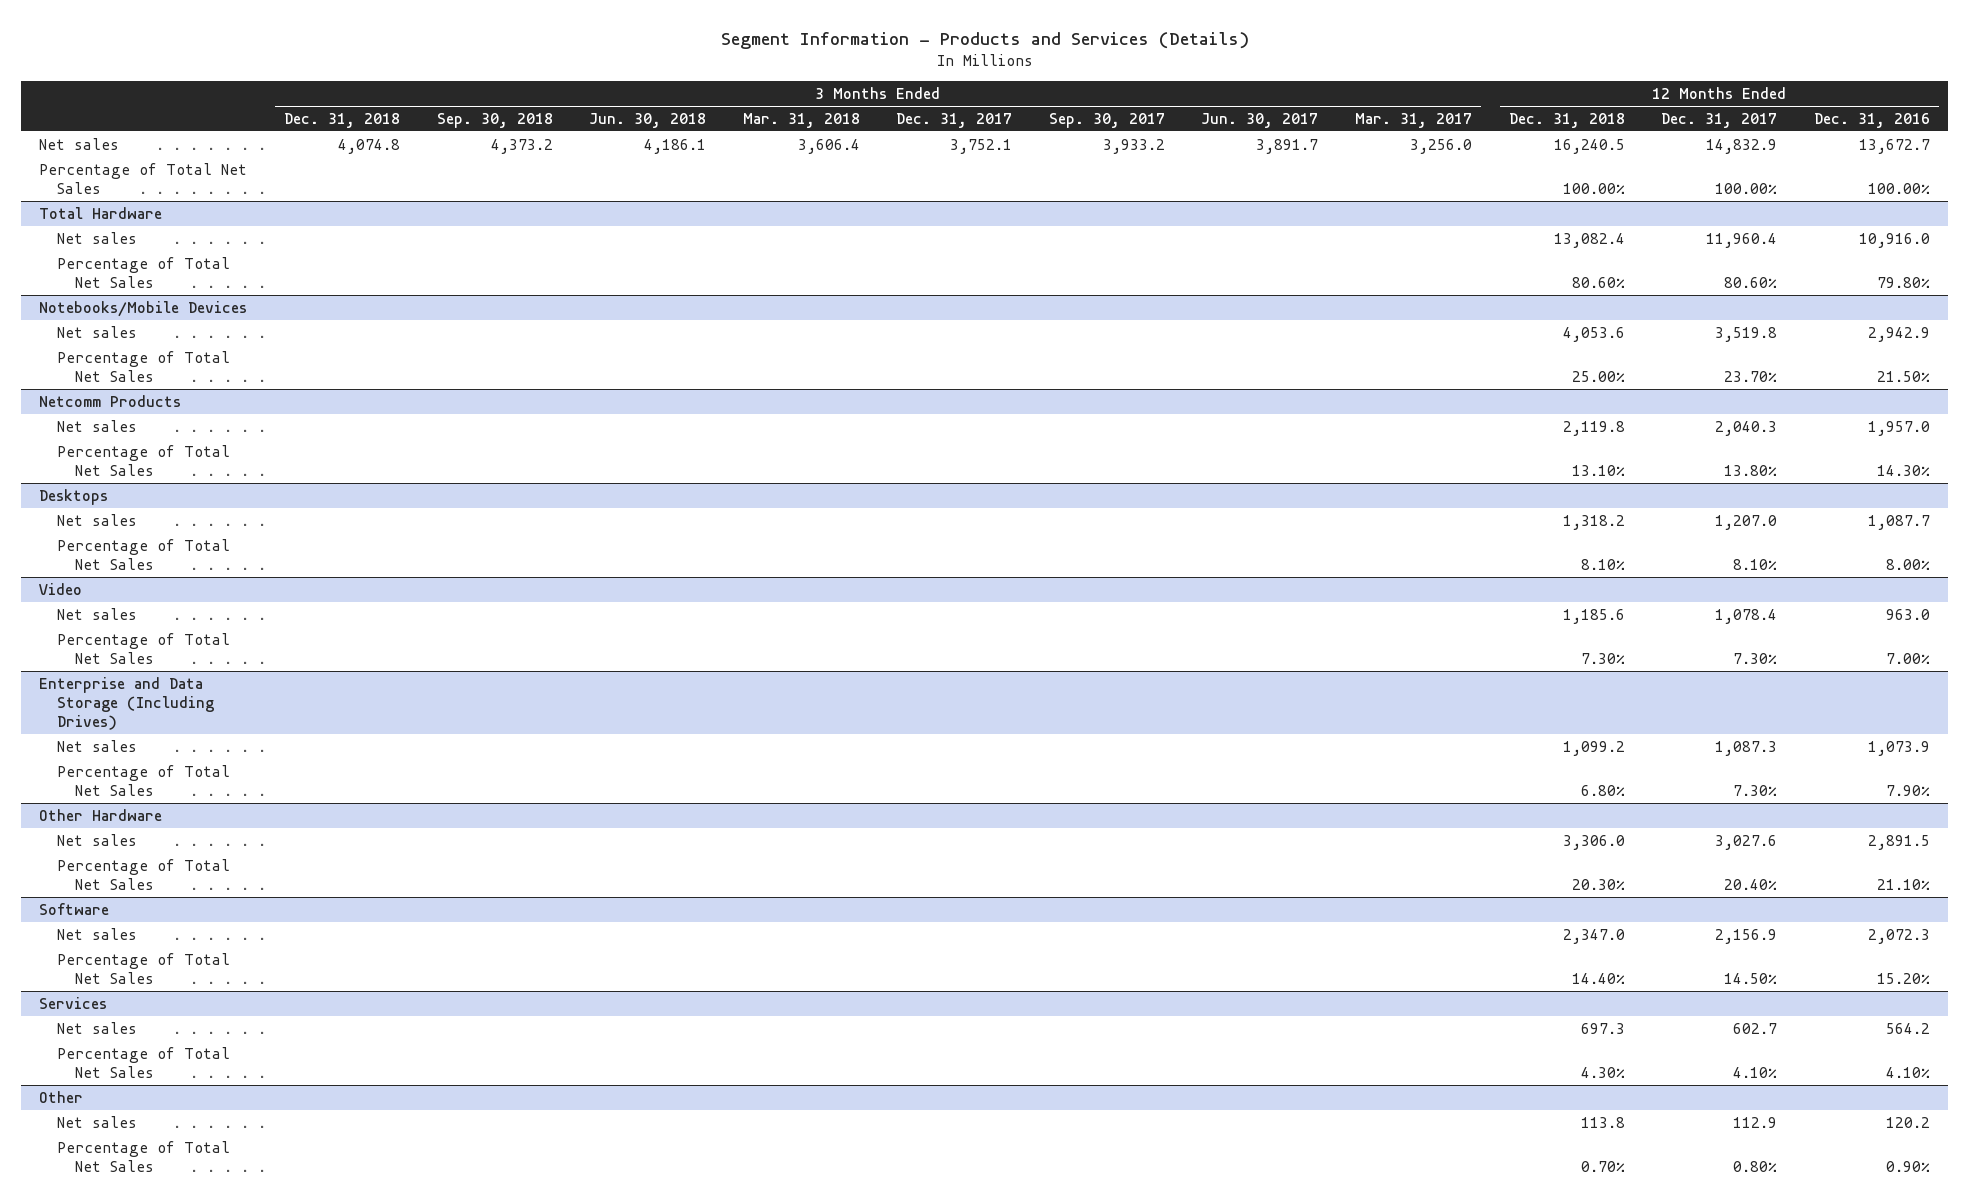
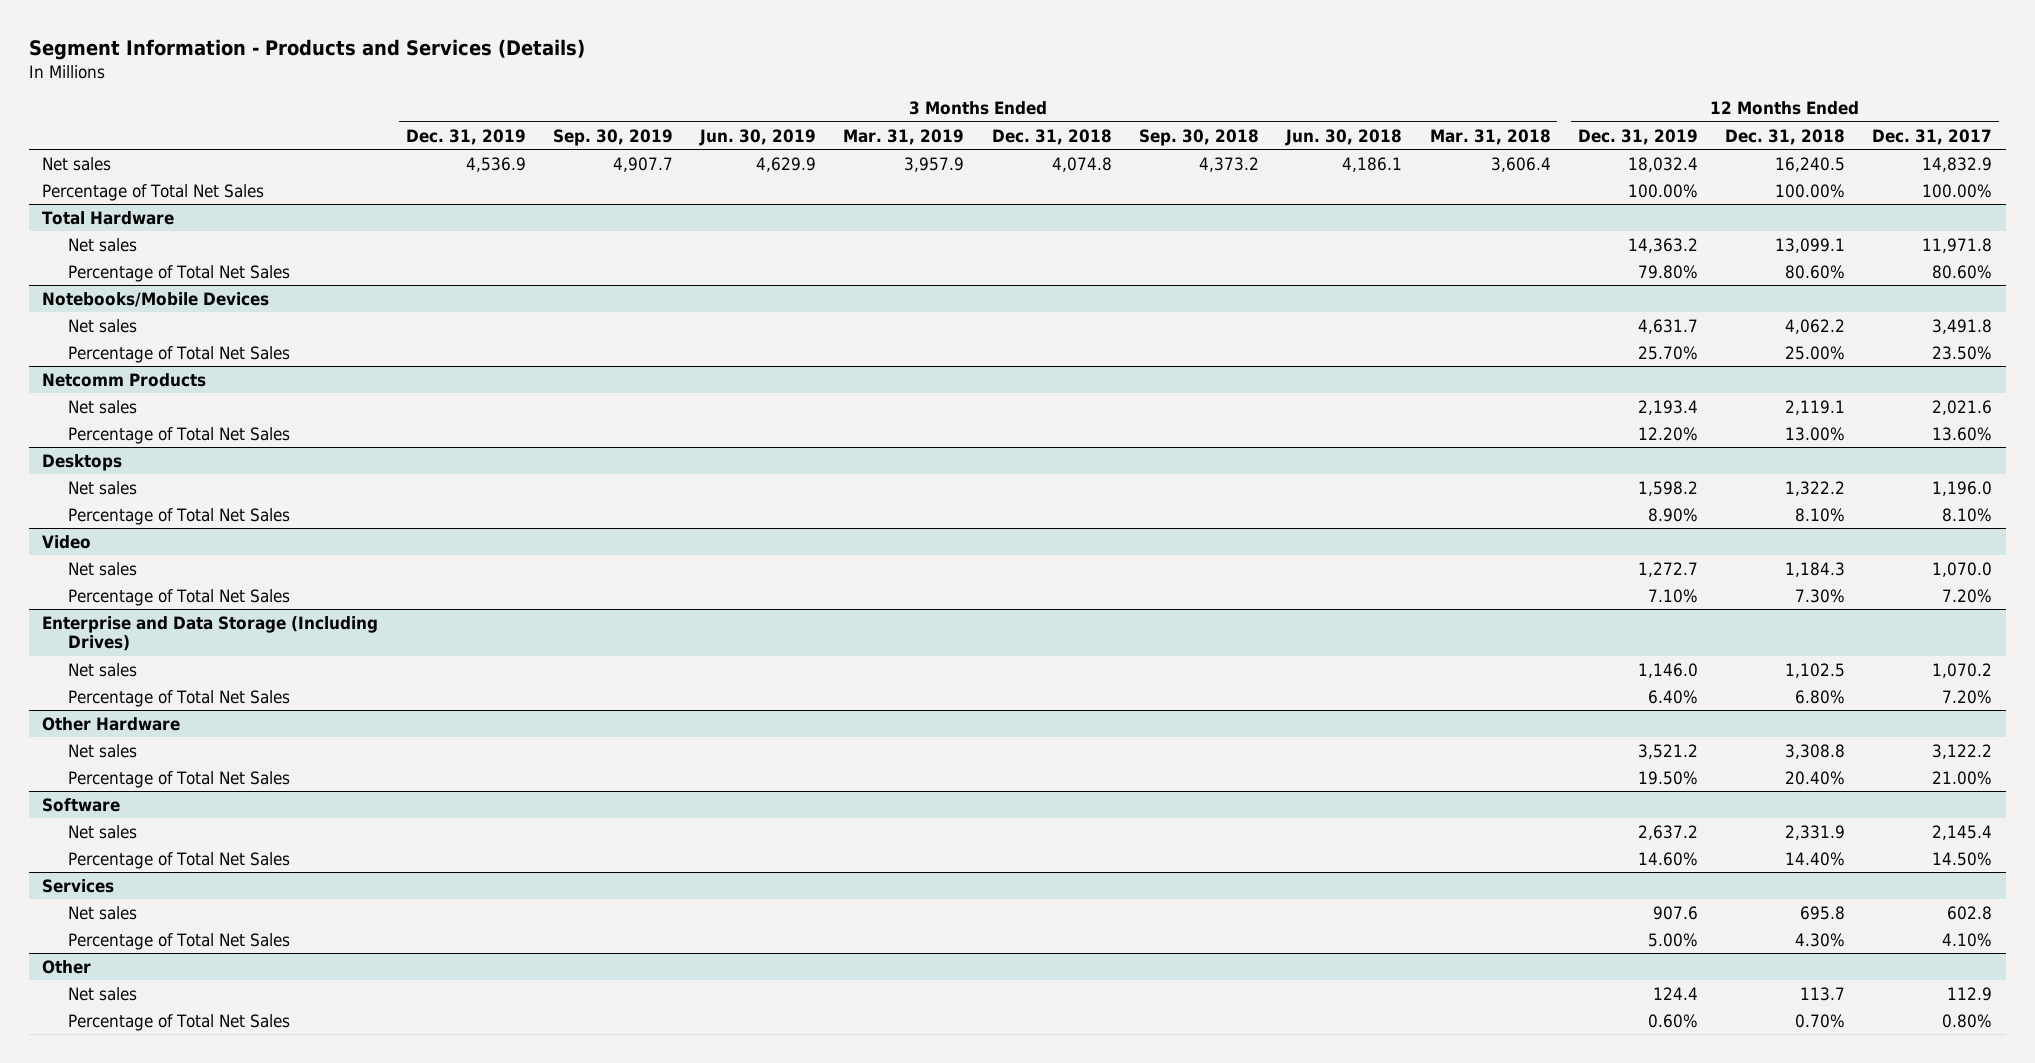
[896,112,1013,128] Dec. 31, 2017 -> none
[1048,112,1165,128] Sep. 30, 2017 -> none
[1201,112,1319,128] Jun. 30, 2017 -> none
[1355,112,1473,128] Mar. 31, 2017 -> none
[1813,112,1930,128] Dec. 31, 2016 -> none
none -> [405,128,526,145] Dec. 31, 2019
none -> [552,128,673,146] Sep. 30, 2019
none -> [699,128,817,146] Jun. 30, 2019
none -> [843,128,965,145] Mar. 31, 2019
none -> [1577,128,1698,145] Dec. 31, 2019
[1553,232,1625,248] 13,082.4 -> [1775,237,1846,253] 13,099.1
[1706,232,1778,248] 11,960.4 -> [1922,237,1993,253] 11,971.8
[1562,326,1625,342] 4,053.6 -> [1785,318,1846,334] 4,062.2
[1715,326,1778,342] 3,519.8 -> [1932,318,1993,334] 3,491.8
[1724,370,1778,382] 23.70% -> [1932,345,1993,360] 23.50%
[1562,420,1625,436] 2,119.8 -> [1785,399,1846,415] 2,119.1
[1715,420,1778,436] 2,040.3 -> [1932,399,1993,415] 2,021.6
[1571,464,1625,476] 13.10% -> [1785,426,1846,441] 13.00%
[1724,464,1778,476] 13.80% -> [1932,426,1993,441] 13.60%
[1562,514,1625,530] 1,318.2 -> [1785,480,1846,496] 1,322.2
[1715,514,1778,530] 1,207.0 -> [1932,480,1993,496] 1,196.0
[1562,608,1625,624] 1,185.6 -> [1785,561,1846,577] 1,184.3
[1715,608,1778,624] 1,078.4 -> [1932,561,1993,577] 1,070.0
[1733,652,1778,664] 7.30% -> [1942,588,1993,603] 7.20%
[1562,740,1625,756] 1,099.2 -> [1785,662,1846,678] 1,102.5
[1715,740,1778,756] 1,087.3 -> [1932,662,1993,678] 1,070.2
[1733,784,1778,796] 7.30% -> [1942,689,1993,704] 7.20%
[1562,834,1625,850] 3,306.0 -> [1785,743,1846,759] 3,308.8
[1715,834,1778,850] 3,027.6 -> [1932,743,1993,759] 3,122.2
[1571,878,1625,890] 20.30% -> [1785,770,1846,785] 20.40%
[1724,878,1778,890] 20.40% -> [1932,770,1993,785] 21.00%
[1562,928,1625,944] 2,347.0 -> [1785,824,1846,840] 2,331.9
[1715,928,1778,944] 2,156.9 -> [1932,824,1993,840] 2,145.4
[1580,1022,1625,1034] 697.3 -> [1800,905,1846,920] 695.8
[1733,1022,1778,1034] 602.7 -> [1947,905,1993,920] 602.8
[1580,1116,1625,1128] 113.8 -> [1800,986,1846,1001] 113.7

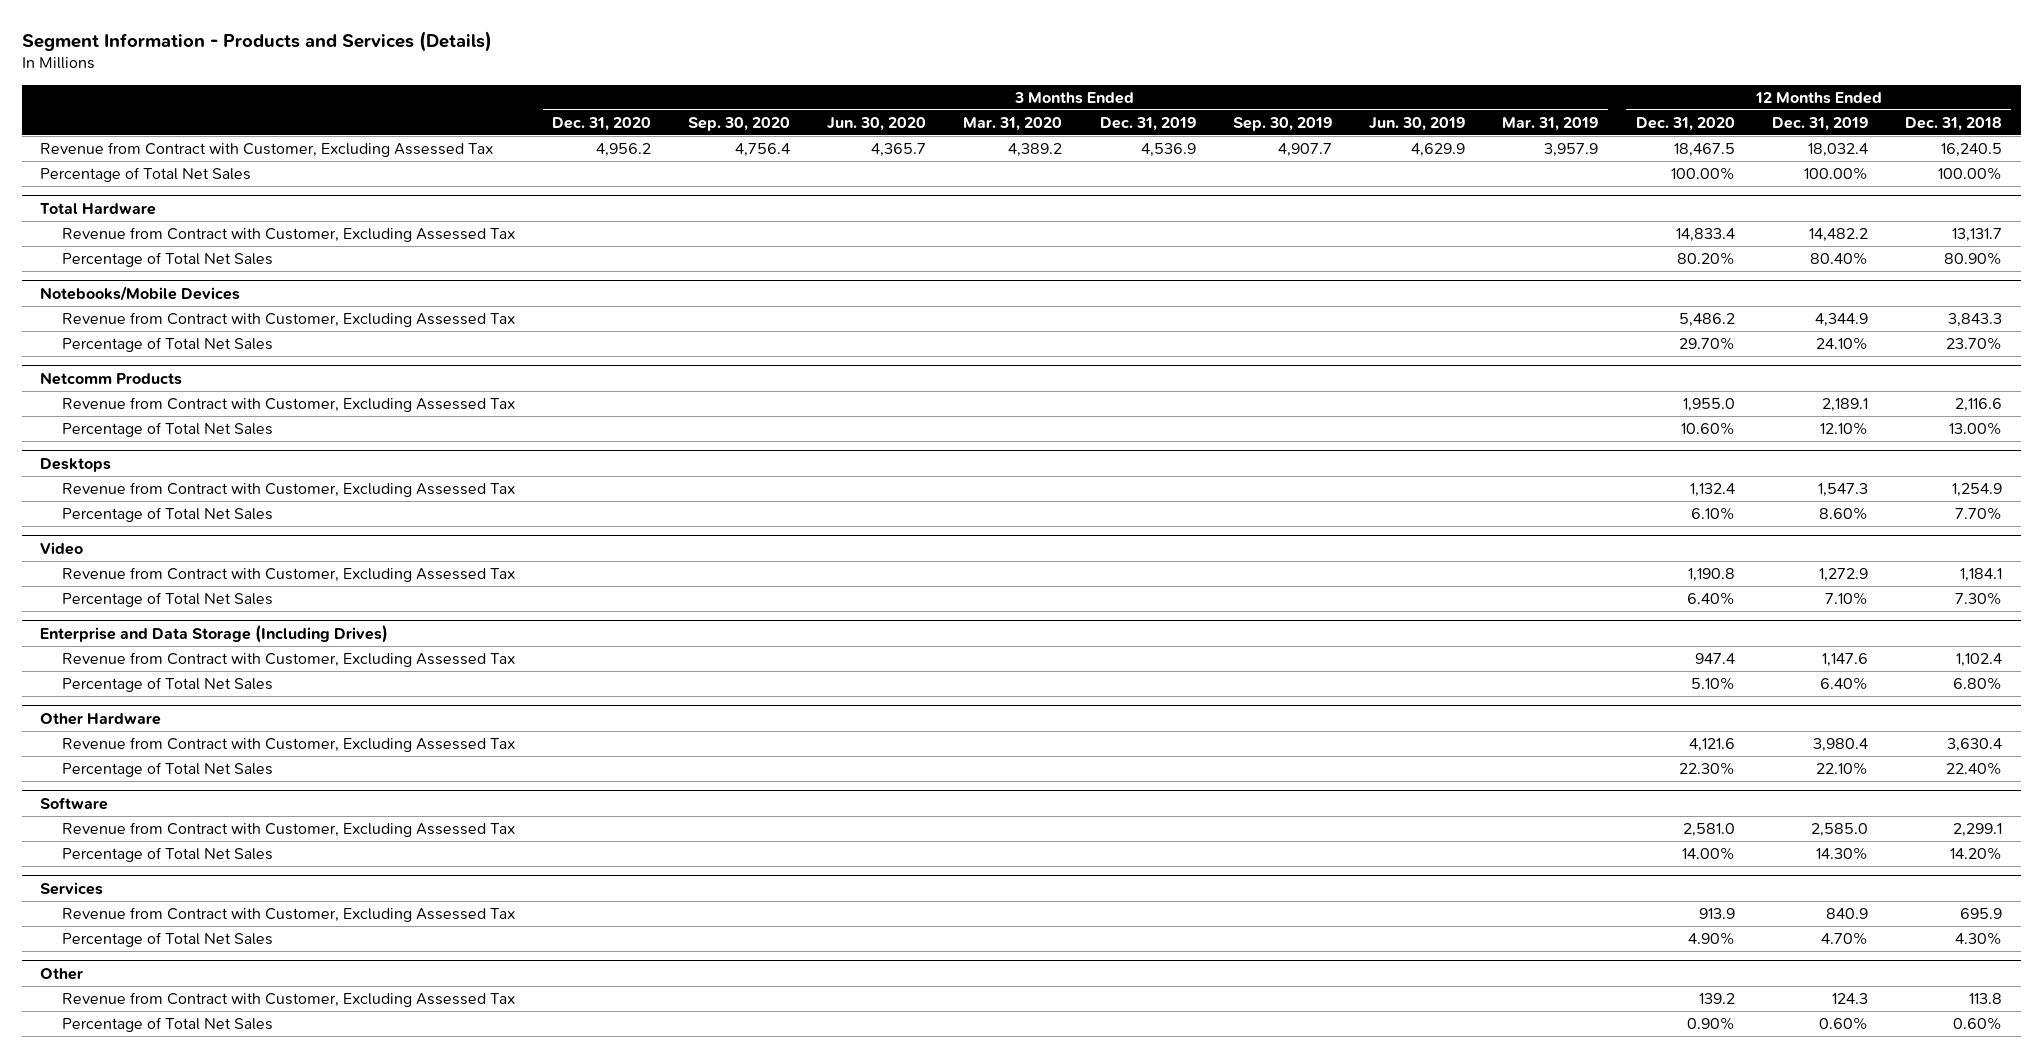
[991,128,1112,145] Dec. 31, 2018 -> none
[1138,128,1259,146] Sep. 30, 2018 -> none
[1285,128,1403,146] Jun. 30, 2018 -> none
[1429,128,1551,145] Mar. 31, 2018 -> none
[1872,128,1993,145] Dec. 31, 2017 -> none
none -> [551,116,651,131] Dec. 31, 2020
none -> [688,116,791,131] Sep. 30, 2020
none -> [827,116,927,131] Jun. 30, 2020
none -> [963,116,1063,131] Mar. 31, 2020
none -> [1635,116,1735,131] Dec. 31, 2020
[42,156,112,171] Net sales -> [40,142,494,158] Revenue from Contract with Customer, Excluding Assessed Tax
[67,237,137,252] Net sales -> none
none -> [61,227,515,243] Revenue from Contract with Customer, Excluding Assessed Tax
[1637,264,1698,279] 79.80% -> [1809,252,1868,266] 80.40%
[1785,264,1846,279] 80.60% -> [1944,252,2003,266] 80.90%
[67,318,137,333] Net sales -> none
none -> [61,312,515,328] Revenue from Contract with Customer, Excluding Assessed Tax
[1637,345,1698,360] 25.70% -> [1815,337,1868,351] 24.10%
[1785,345,1846,360] 25.00% -> [1946,337,2003,351] 23.70%
[67,399,137,414] Net sales -> none
none -> [61,397,515,413] Revenue from Contract with Customer, Excluding Assessed Tax
[1637,426,1698,441] 12.20% -> [1819,422,1868,436] 12.10%
[67,480,137,495] Net sales -> none
none -> [61,482,515,498] Revenue from Contract with Customer, Excluding Assessed Tax
[1647,507,1698,522] 8.90% -> [1818,507,1868,521] 8.60%
[1795,507,1846,522] 8.10% -> [1955,507,2003,521] 7.70%
[67,561,137,576] Net sales -> none
none -> [61,567,515,583] Revenue from Contract with Customer, Excluding Assessed Tax
[67,662,137,677] Net sales -> none
none -> [61,652,515,668] Revenue from Contract with Customer, Excluding Assessed Tax
[67,743,137,758] Net sales -> none
none -> [61,737,515,753] Revenue from Contract with Customer, Excluding Assessed Tax
[1637,770,1698,785] 19.50% -> [1815,762,1868,776] 22.10%
[1785,770,1846,785] 20.40% -> [1946,762,2003,776] 22.40%
[67,824,137,839] Net sales -> none
none -> [61,822,515,838] Revenue from Contract with Customer, Excluding Assessed Tax
[1637,851,1698,866] 14.60% -> [1815,847,1868,861] 14.30%
[1785,851,1846,866] 14.40% -> [1950,847,2003,861] 14.20%
[67,905,137,920] Net sales -> none
none -> [61,907,515,923] Revenue from Contract with Customer, Excluding Assessed Tax
[1647,932,1698,947] 5.00% -> [1820,932,1868,946] 4.70%
[67,986,137,1001] Net sales -> none
none -> [61,992,515,1008] Revenue from Contract with Customer, Excluding Assessed Tax
[1795,1013,1846,1028] 0.70% -> [1953,1017,2003,1031] 0.60%

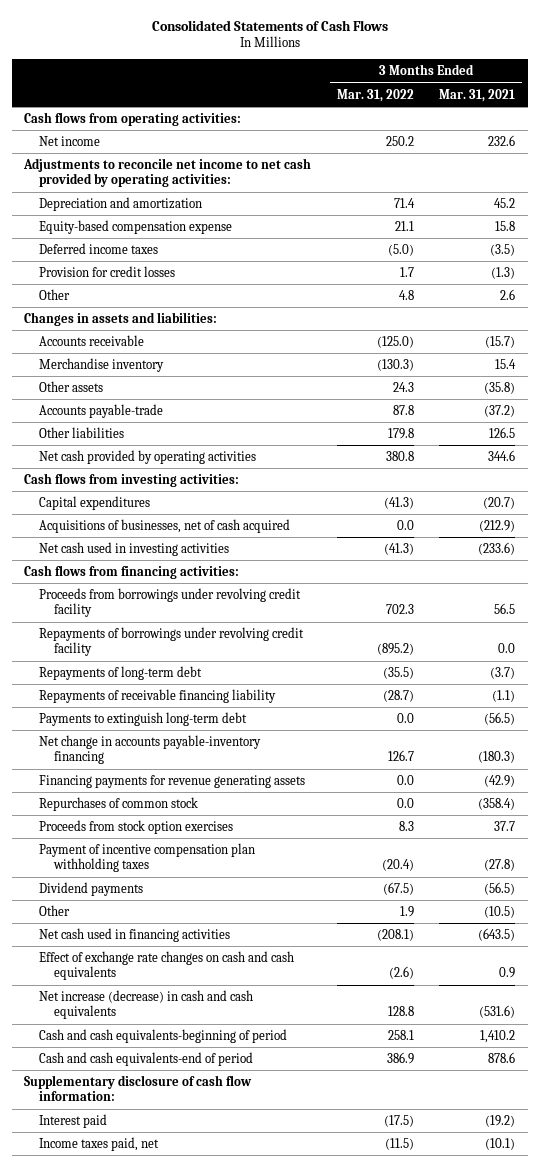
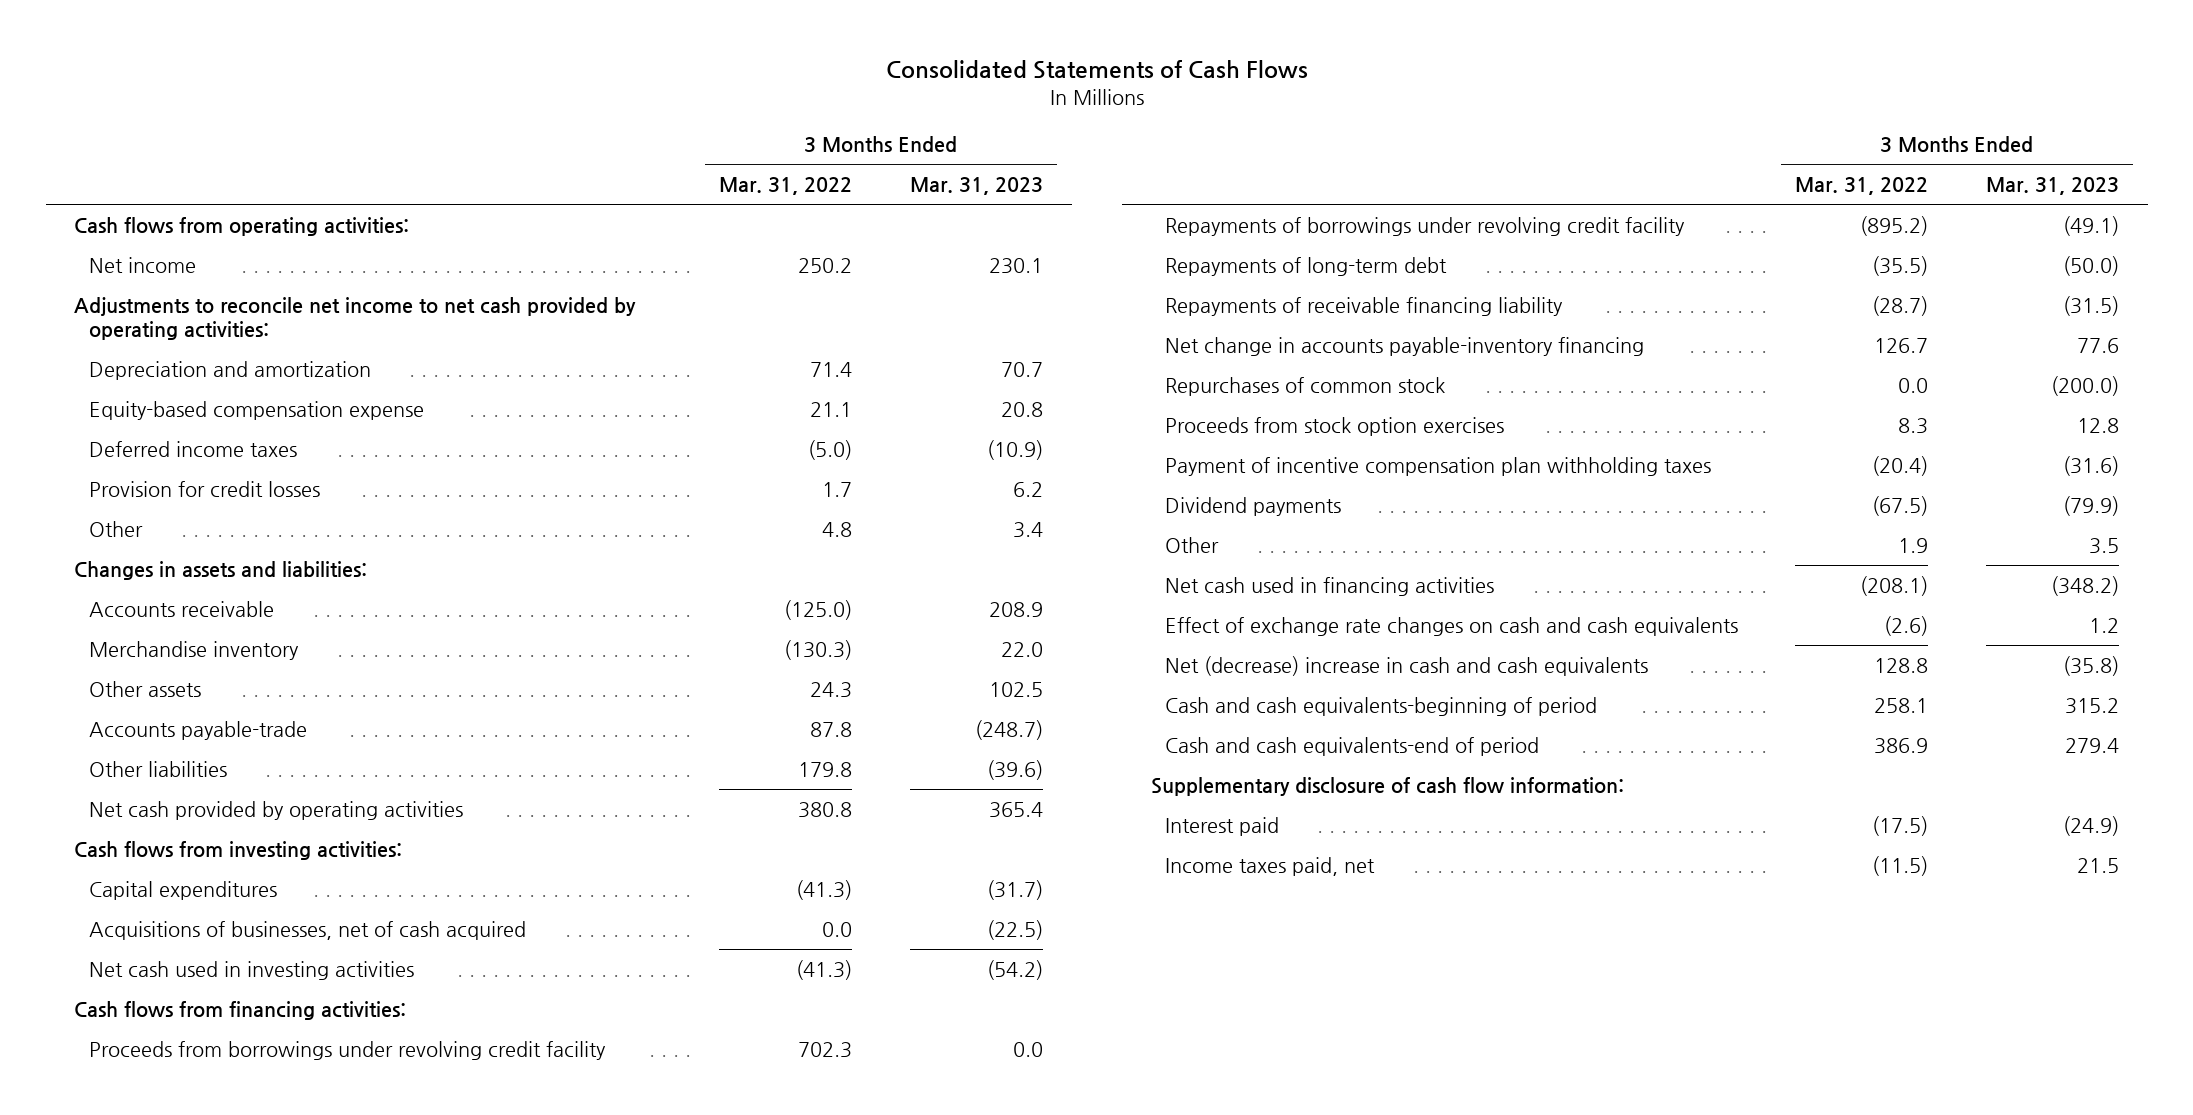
[439,88,516,102] Mar. 31, 2021 -> none
none -> [909,177,1043,196] Mar. 31, 2023
[39,711,248,726] Payments to extinguish long-term debt -> none
[39,774,306,788] Financing payments for revenue generating assets -> none
[39,989,254,1020] Net increase (decrease) in cash and cash equivalents -> [1164,656,1648,677] Net (decrease) increase in cash and cash equivalents

